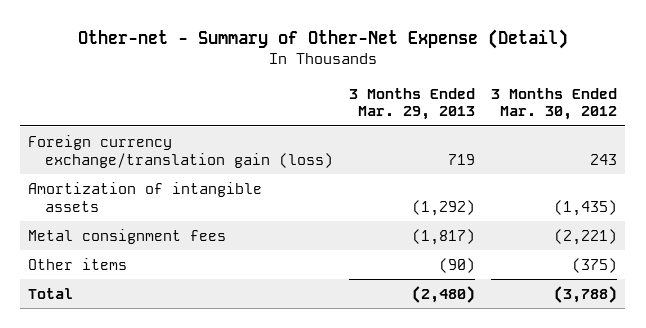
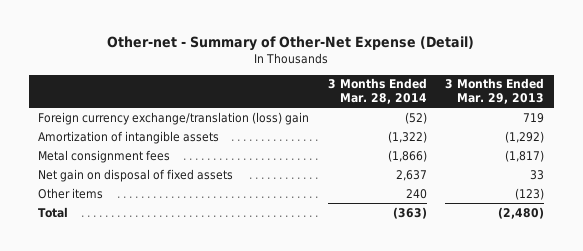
[491,87,618,121] 3 Months Ended Mar. 30, 2012 -> none
none -> [327,78,427,104] 3 Months Ended Mar. 28, 2014
[28,134,333,168] Foreign currency exchange/translation gain (loss) -> [38,111,310,125] Foreign currency exchange/translation (loss) gain
none -> [38,168,234,182] Net gain on disposal of fixed assets
[438,257,475,273] (90) -> [515,187,545,200] (123)

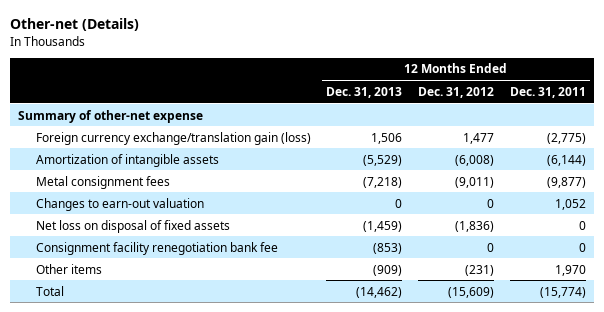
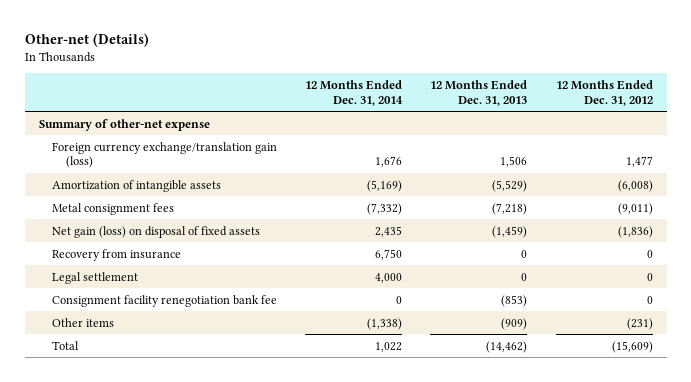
[509,86,586,98] Dec. 31, 2011 -> none
none -> [305,79,404,106] 12 Months Ended Dec. 31, 2014
[35,197,204,211] Changes to earn-out valuation -> none
[35,219,230,233] Net loss on disposal of fixed assets -> [52,225,261,238] Net gain (loss) on disposal of fixed assets
none -> [52,248,182,261] Recovery from insurance
none -> [52,271,139,284] Legal settlement

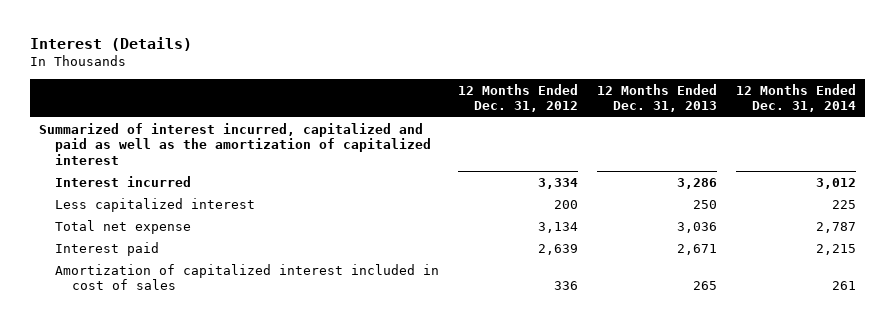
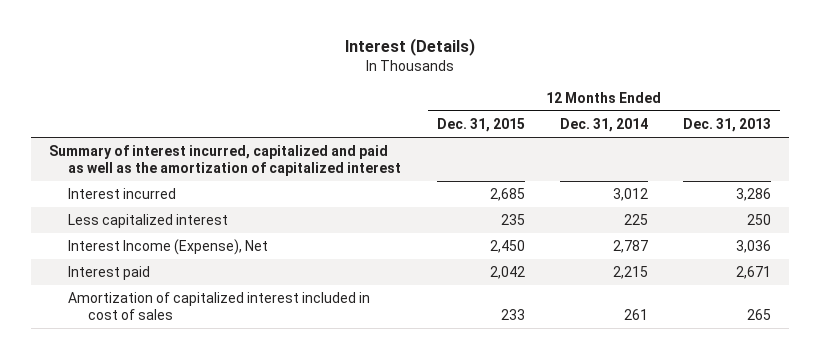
[458,83,579,113] 12 Months Ended Dec. 31, 2012 -> none
none -> [436,117,525,132] Dec. 31, 2015
[39,122,432,165] Summarized of interest incurred, capitalized and paid as well as the amortization of capitalized interest -> [48,145,402,177] Summary of interest incurred, capitalized and paid as well as the amortization of capitalized interest
[55,219,192,234] Total net expense -> [68,239,269,256] Interest Income (Expense), Net

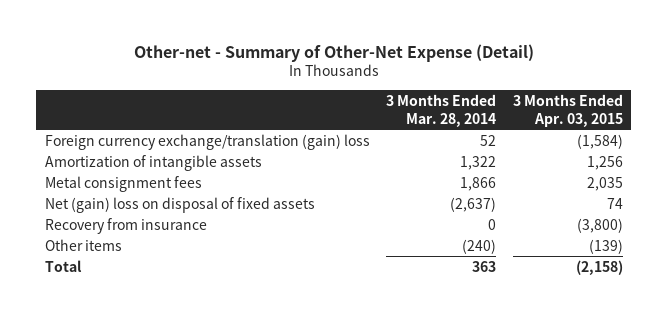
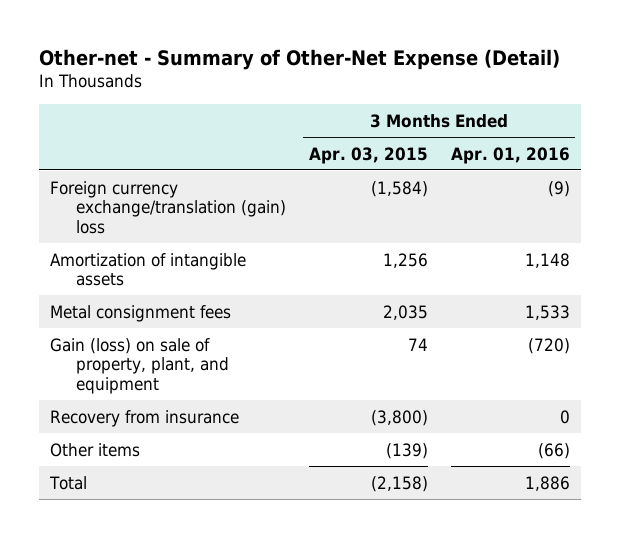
[386,93,497,127] 3 Months Ended Mar. 28, 2014 -> none
none -> [450,146,570,164] Apr. 01, 2016
[44,196,315,213] Net (gain) loss on disposal of fixed assets -> none
none -> [50,337,229,394] Gain (loss) on sale of property, plant, and equipment

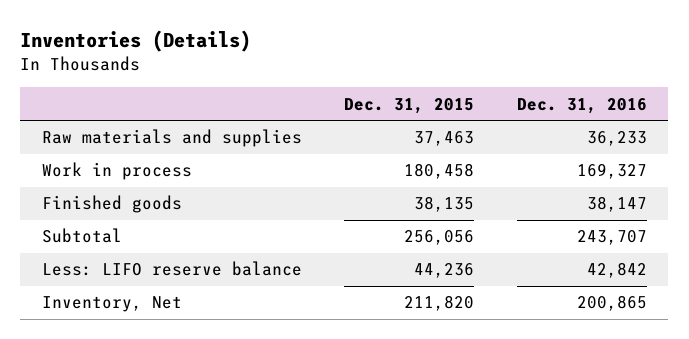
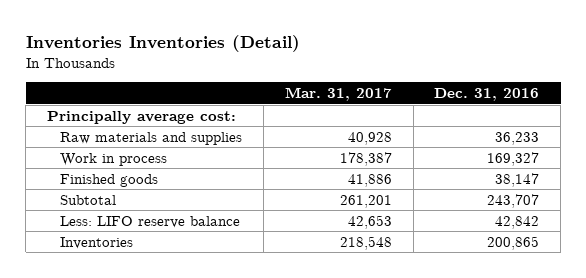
[20,29,252,52] Inventories (Details) -> [25,35,300,53] Inventories Inventories (Detail)
[344,97,475,114] Dec. 31, 2015 -> none
none -> [284,86,392,101] Mar. 31, 2017
none -> [46,110,236,124] Principally average cost:
[41,296,182,313] Inventory, Net -> [60,236,134,249] Inventories

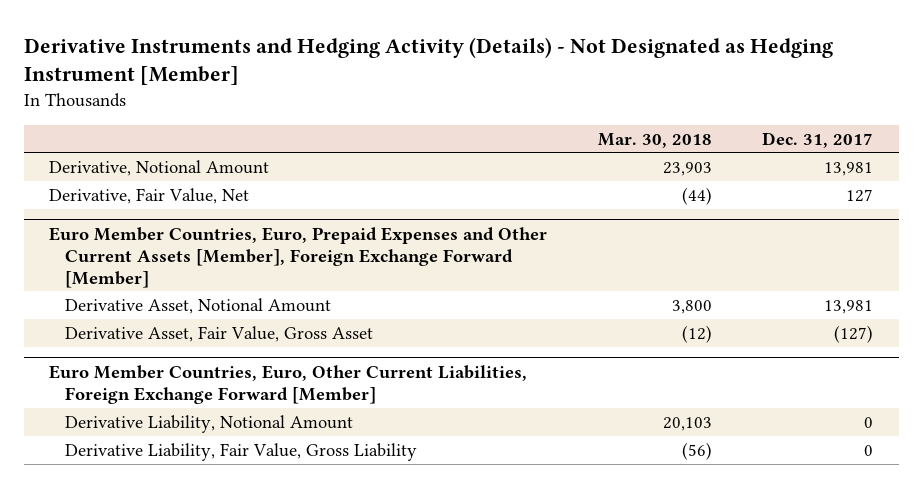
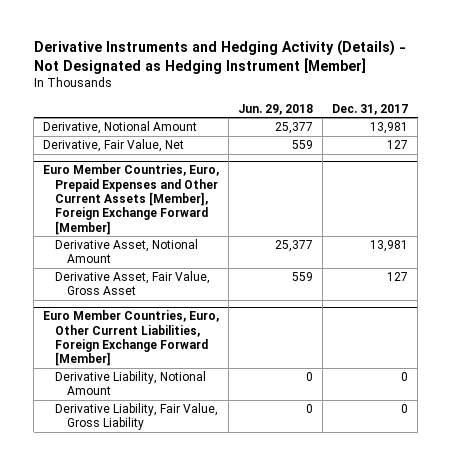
[597,132,712,148] Mar. 30, 2018 -> none
none -> [238,103,314,115] Jun. 29, 2018
[834,324,874,343] (127) -> [387,272,409,282] 127

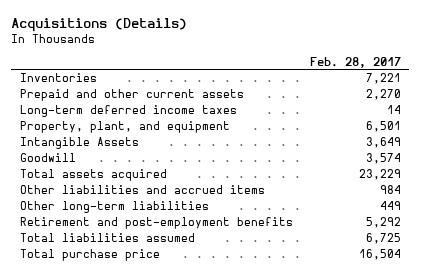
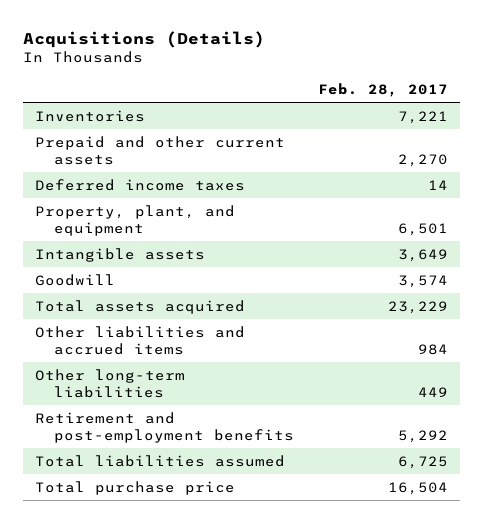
[19,105,237,118] Long-term deferred income taxes -> [34,178,245,191] Deferred income taxes
[19,137,139,150] Intangible Assets -> [34,247,205,262] Intangible assets

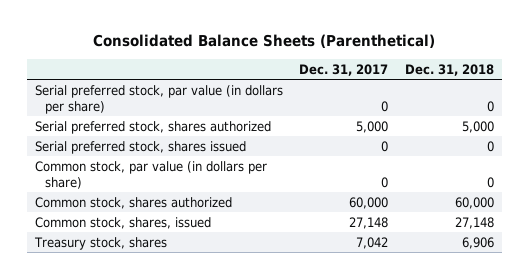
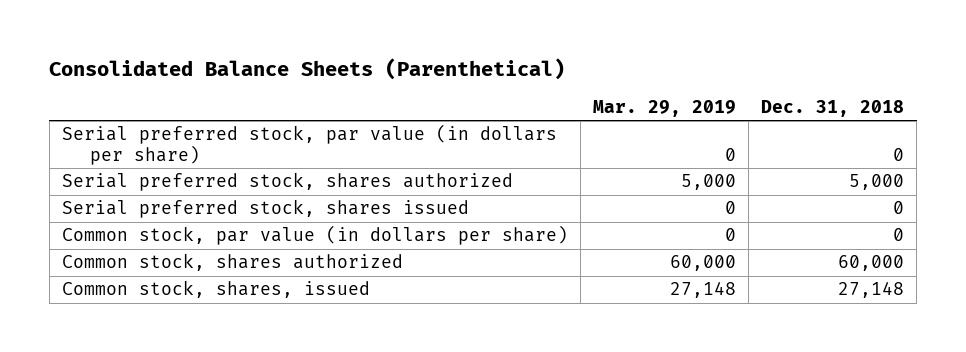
[299,63,389,76] Dec. 31, 2017 -> none
none -> [593,100,737,118] Mar. 29, 2019
[33,236,167,250] Treasury stock, shares -> none

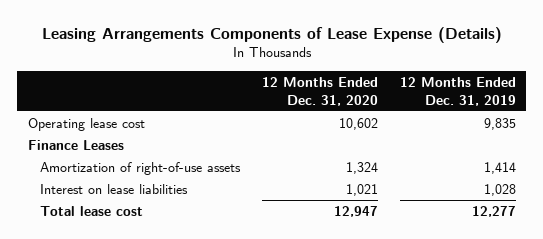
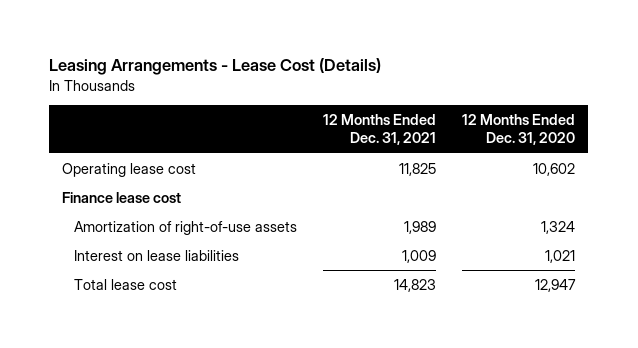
[41,26,502,43] Leasing Arrangements Components of Lease Expense (Details) -> [49,58,382,76] Leasing Arrangements - Lease Cost (Details)
[399,77,516,106] 12 Months Ended Dec. 31, 2019 -> none
none -> [323,113,437,146] 12 Months Ended Dec. 31, 2021
[27,139,124,150] Finance Leases -> [62,191,182,203] Finance lease cost

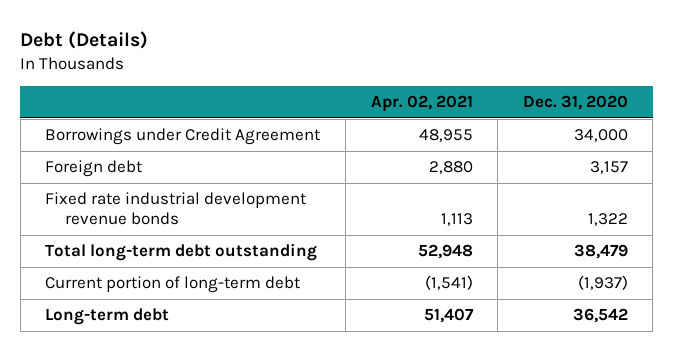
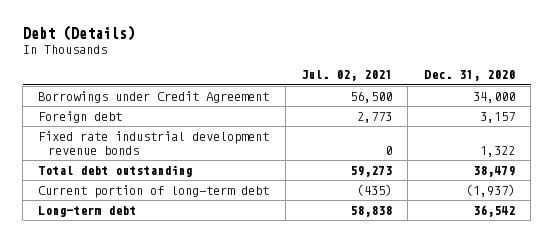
[370,95,473,113] Apr. 02, 2021 -> none
none -> [301,70,393,82] Jul. 02, 2021
[45,243,318,262] Total long-term debt outstanding -> [38,164,193,177] Total debt outstanding

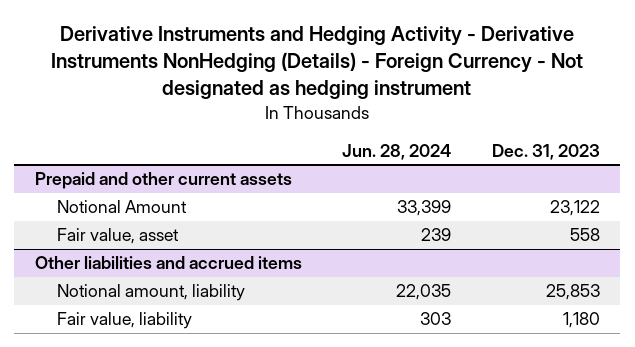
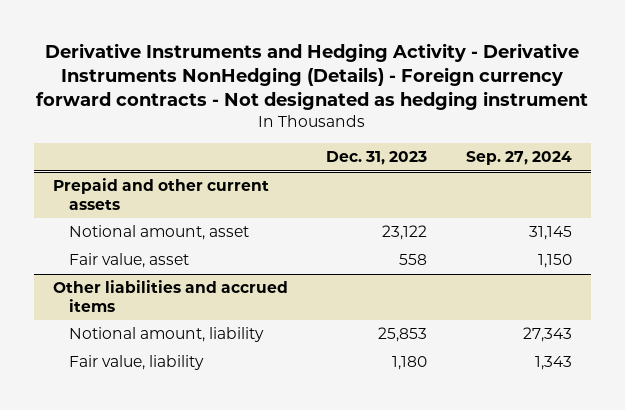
[51,26,584,100] Derivative Instruments and Hedging Activity - Derivative Instruments NonHedging (Details) - Foreign Currency - Not designated as hedging instrument -> [36,43,589,111] Derivative Instruments and Hedging Activity - Derivative Instruments NonHedging (Details) - Foreign currency forward contracts - Not designated as hedging instrument
[342,143,452,160] Jun. 28, 2024 -> none
none -> [465,151,572,166] Sep. 27, 2024
[56,200,187,214] Notional Amount -> [69,225,250,241] Notional amount, asset

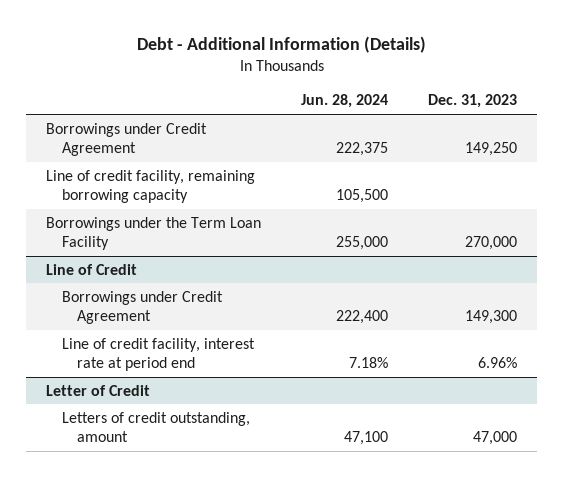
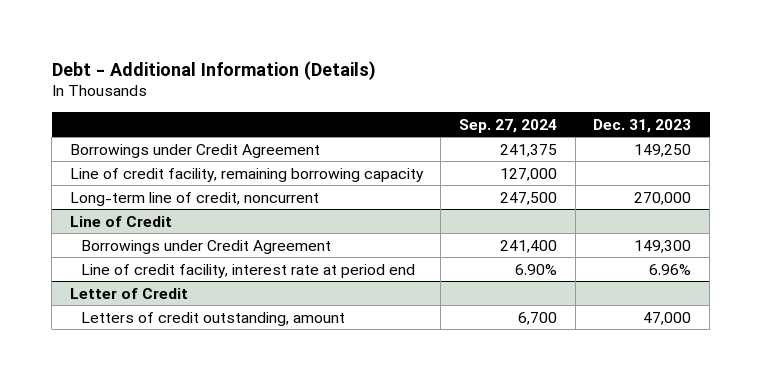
[301,94,389,109] Jun. 28, 2024 -> none
none -> [459,118,558,133] Sep. 27, 2024
[46,216,262,251] Borrowings under the Term Loan Facility -> none
none -> [69,191,319,206] Long-term line of credit, noncurrent

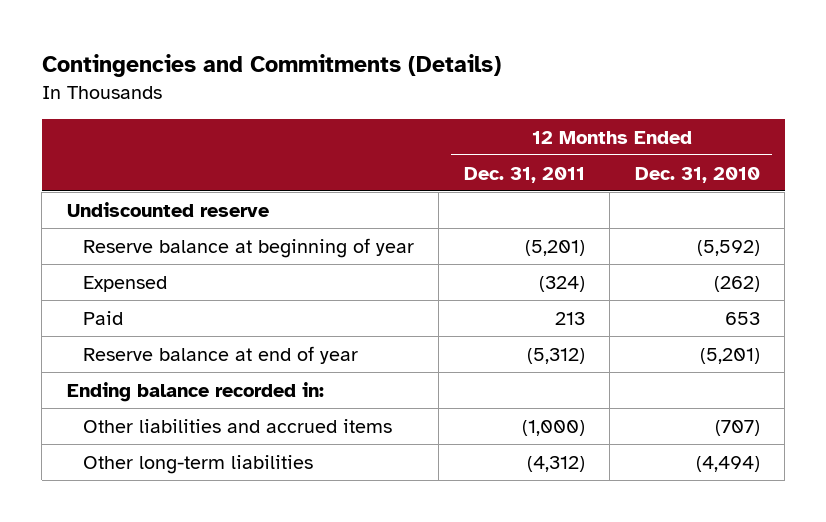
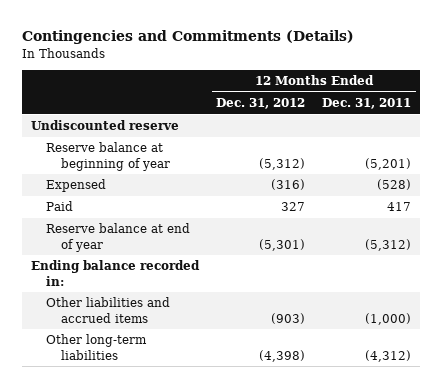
[634,166,760,183] Dec. 31, 2010 -> none
none -> [216,98,306,110] Dec. 31, 2012
[538,275,585,292] (324) -> [377,179,412,191] (528)
[554,311,585,325] 213 -> [387,202,412,212] 417

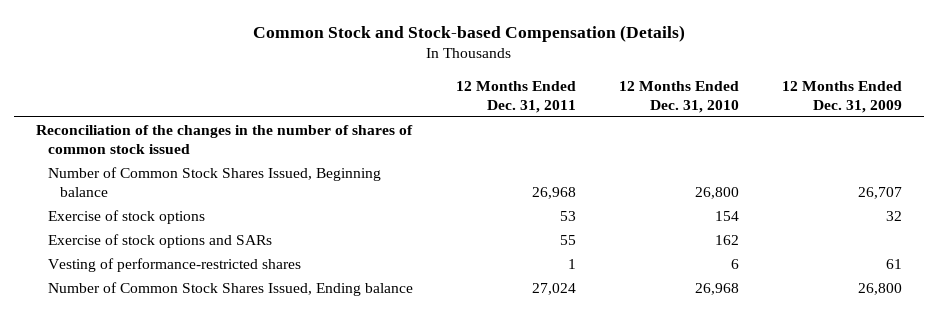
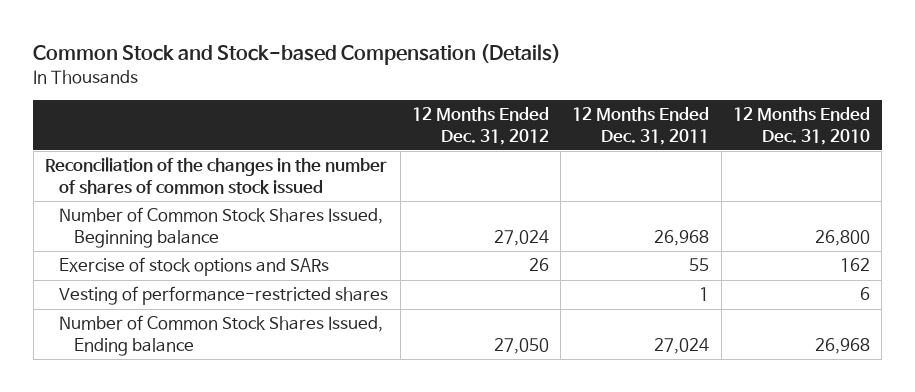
[782,80,903,113] 12 Months Ended Dec. 31, 2009 -> none
none -> [411,107,549,145] 12 Months Ended Dec. 31, 2012
[47,209,205,224] Exercise of stock options -> none

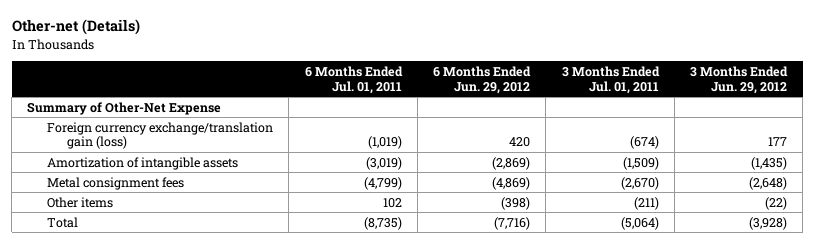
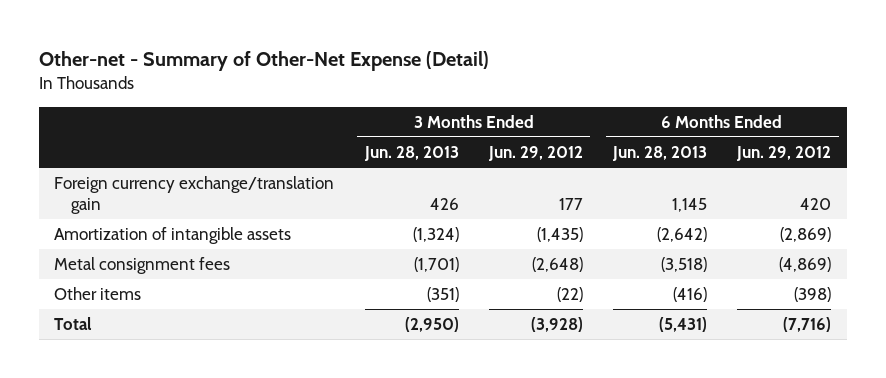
[11,19,140,36] Other-net (Details) -> [39,51,490,72] Other-net - Summary of Other-Net Expense (Detail)
[304,65,403,94] 6 Months Ended Jul. 01, 2011 -> none
[561,65,660,94] 3 Months Ended Jul. 01, 2011 -> none
none -> [363,146,459,162] Jun. 28, 2013
none -> [612,146,708,162] Jun. 28, 2013
[27,101,222,115] Summary of Other-Net Expense -> none
[47,121,274,150] Foreign currency exchange/translation gain (loss) -> [54,176,335,214] Foreign currency exchange/translation gain

